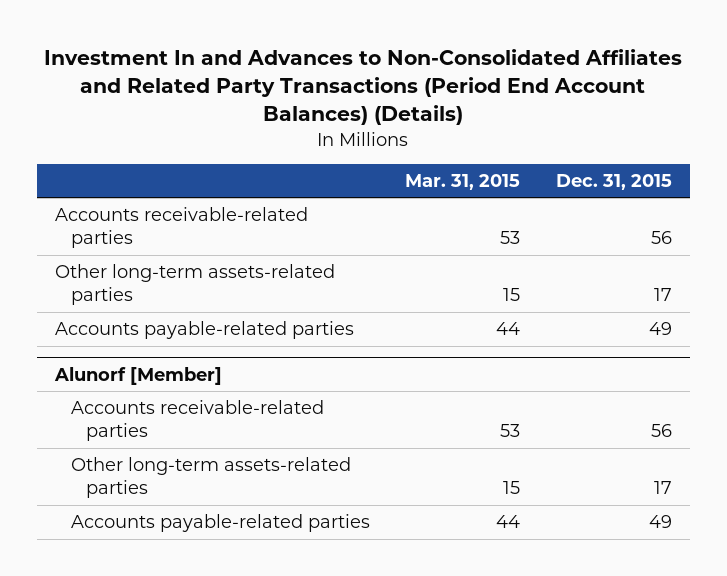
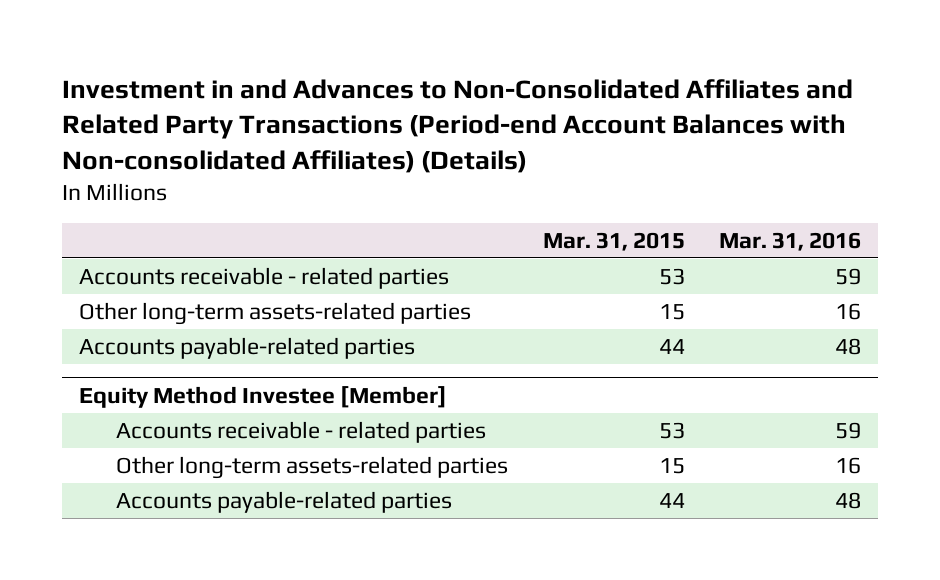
[44,49,683,126] Investment In and Advances to Non-Consolidated Affiliates and Related Party Transactions (Period End Account Balances) (Details) -> [62,78,854,174] Investment in and Advances to Non-Consolidated Affiliates and Related Party Transactions (Period-end Account Balances with Non-consolidated Affiliates) (Details)
[555,173,672,190] Dec. 31, 2015 -> none
none -> [718,231,861,251] Mar. 31, 2016
[55,207,309,249] Accounts receivable-related parties -> [79,266,450,289] Accounts receivable - related parties
[54,366,223,385] Alunorf [Member] -> [79,385,448,408] Equity Method Investee [Member]
[70,400,324,442] Accounts receivable-related parties -> [116,420,487,443] Accounts receivable - related parties

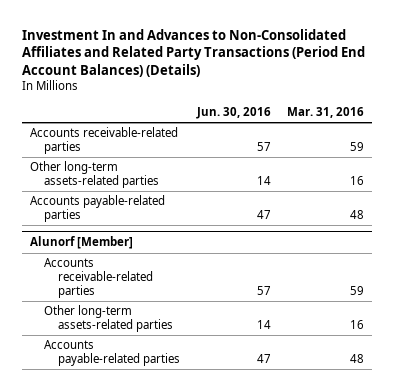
[62,78,854,174] Investment in and Advances to Non-Consolidated Affiliates and Related Party Transactions (Period-end Account Balances with Non-consolidated Affiliates) (Details) -> [22,28,366,77] Investment In and Advances to Non-Consolidated Affiliates and Related Party Transactions (Period End Account Balances) (Details)
[542,231,685,251] Mar. 31, 2015 -> none
none -> [195,107,271,120] Jun. 30, 2016
[79,266,450,289] Accounts receivable - related parties -> [30,127,179,155] Accounts receivable-related parties
[79,385,448,408] Equity Method Investee [Member] -> [30,236,134,250] Alunorf [Member]
[116,420,487,443] Accounts receivable - related parties -> [44,258,154,298] Accounts receivable-related parties

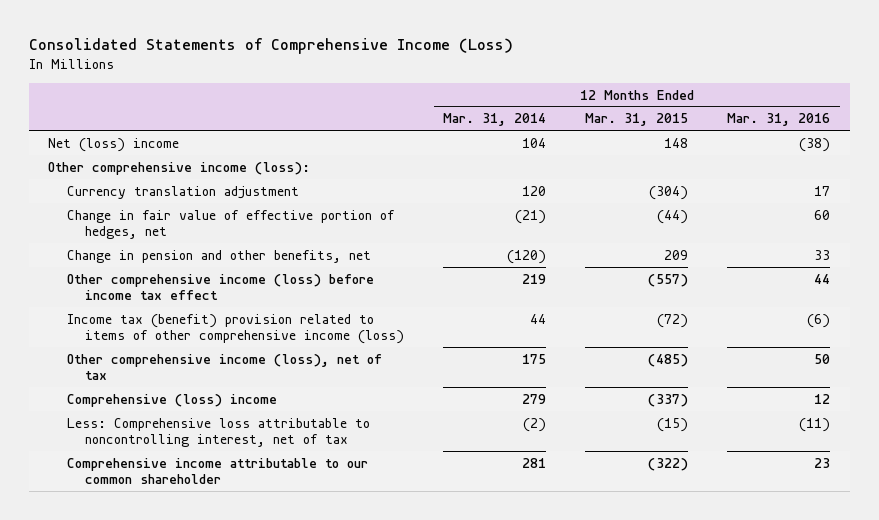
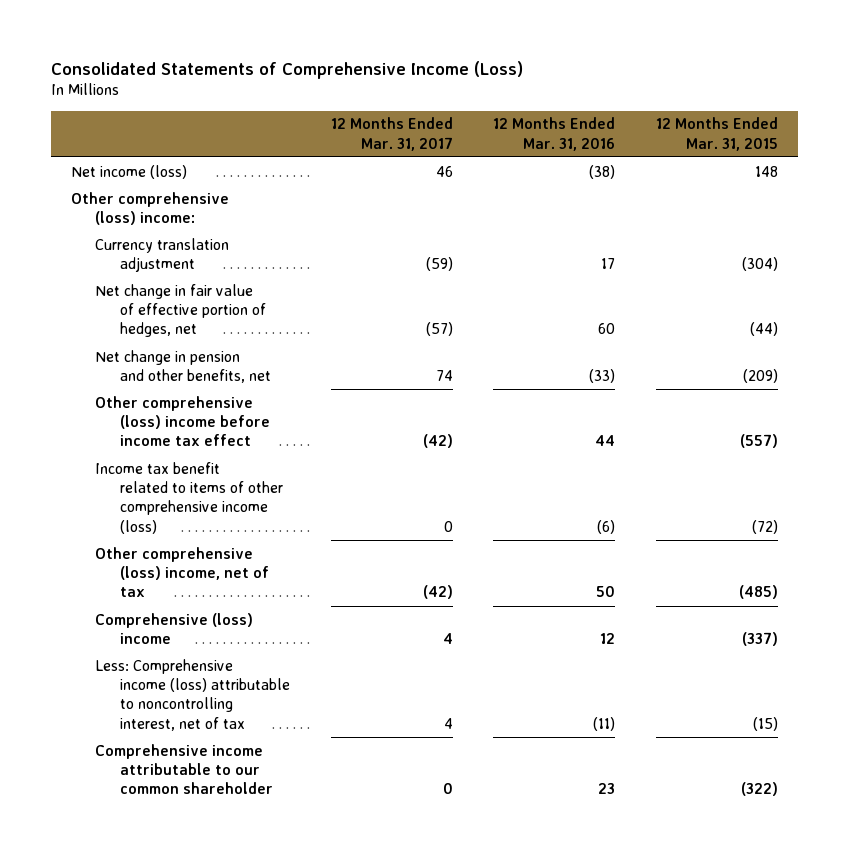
[443,113,547,127] Mar. 31, 2014 -> none
none -> [330,117,453,151] 12 Months Ended Mar. 31, 2017
[48,137,180,152] Net (loss) income -> [71,164,188,179] Net income (loss)
[48,161,311,175] Other comprehensive income (loss): -> [71,191,230,226] Other comprehensive (loss) income:
[66,209,395,240] Change in fair value of effective portion of hedges, net -> [95,283,266,338] Net change in fair value of effective portion of hedges, net
[66,249,371,263] Change in pension and other benefits, net -> [95,349,271,384] Net change in pension and other benefits, net
[664,249,689,260] 209 -> [742,369,778,384] (209)
[814,249,831,260] 33 -> [589,369,616,384] (33)
[66,273,374,301] Other comprehensive income (loss) before income tax effect -> [95,395,270,447] Other comprehensive (loss) income before income tax effect
[66,313,405,345] Income tax (benefit) provision related to items of other comprehensive income (loss) -> [95,461,283,534] Income tax benefit related to items of other comprehensive income (loss)
[66,353,382,381] Other comprehensive income (loss), net of tax -> [95,546,269,598] Other comprehensive (loss) income, net of tax
[66,417,370,448] Less: Comprehensive loss attributable to noncontrolling interest, net of tax -> [95,658,290,731] Less: Comprehensive income (loss) attributable to noncontrolling interest, net of tax

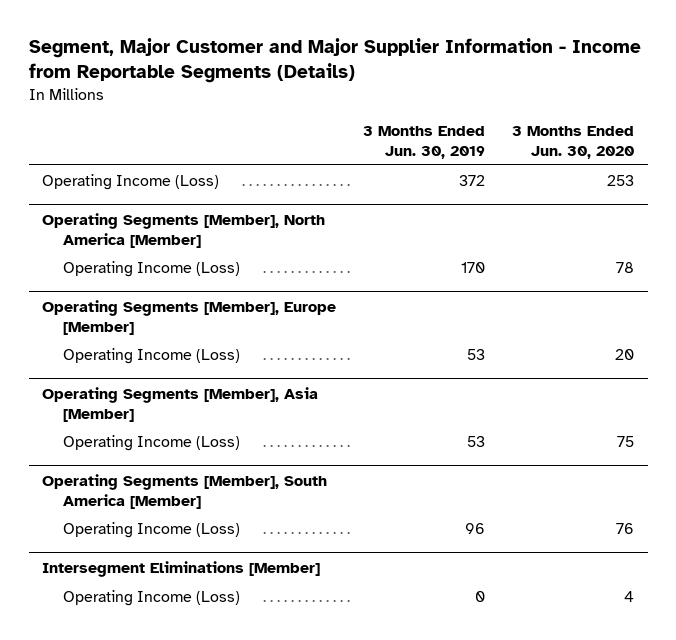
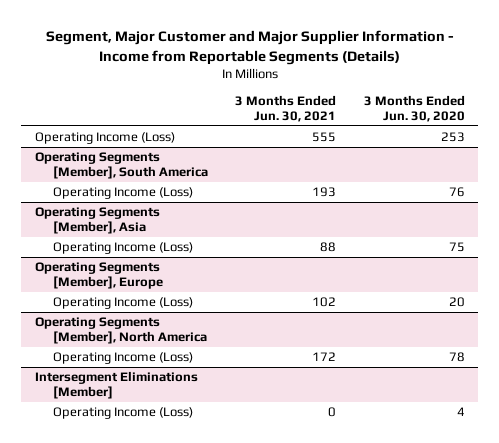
[363,125,486,159] 3 Months Ended Jun. 30, 2019 -> none
none -> [235,95,337,123] 3 Months Ended Jun. 30, 2021
[42,212,326,248] Operating Segments [Member], North America [Member] -> none
[62,260,240,277] Operating Income (Loss) -> none
[42,299,337,335] Operating Segments [Member], Europe [Member] -> none
[62,347,240,364] Operating Income (Loss) -> none
[42,386,319,422] Operating Segments [Member], Asia [Member] -> none
[62,434,240,451] Operating Income (Loss) -> none
[42,473,328,509] Operating Segments [Member], South America [Member] -> [34,151,209,180] Operating Segments [Member], South America
none -> [34,206,160,235] Operating Segments [Member], Asia
none -> [53,241,194,254] Operating Income (Loss)
none -> [34,261,164,290] Operating Segments [Member], Europe
none -> [53,296,194,309] Operating Income (Loss)
none -> [34,316,208,345] Operating Segments [Member], North America
none -> [53,351,194,364] Operating Income (Loss)

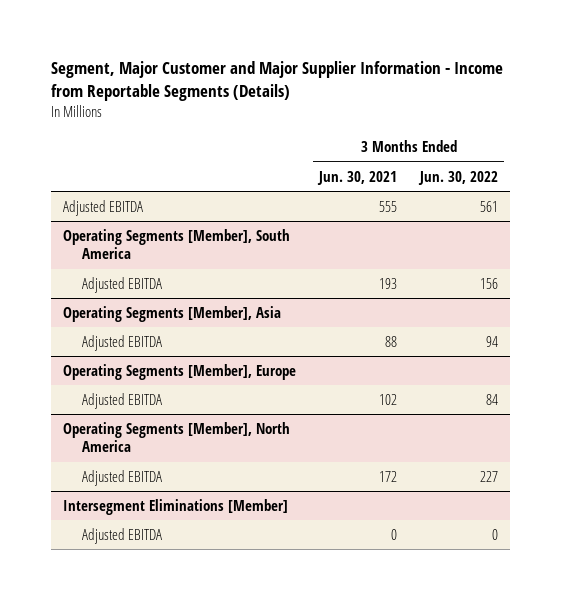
[363,95,465,123] 3 Months Ended Jun. 30, 2020 -> none
none -> [418,170,499,185] Jun. 30, 2022
[34,131,175,144] Operating Income (Loss) -> [62,199,143,216] Adjusted EBITDA
[53,186,194,199] Operating Income (Loss) -> [82,276,163,293] Adjusted EBITDA
[53,241,194,254] Operating Income (Loss) -> [82,334,163,351] Adjusted EBITDA
[53,296,194,309] Operating Income (Loss) -> [82,392,163,409] Adjusted EBITDA
[53,351,194,364] Operating Income (Loss) -> [82,469,163,486] Adjusted EBITDA
[53,406,194,419] Operating Income (Loss) -> [82,527,163,544] Adjusted EBITDA

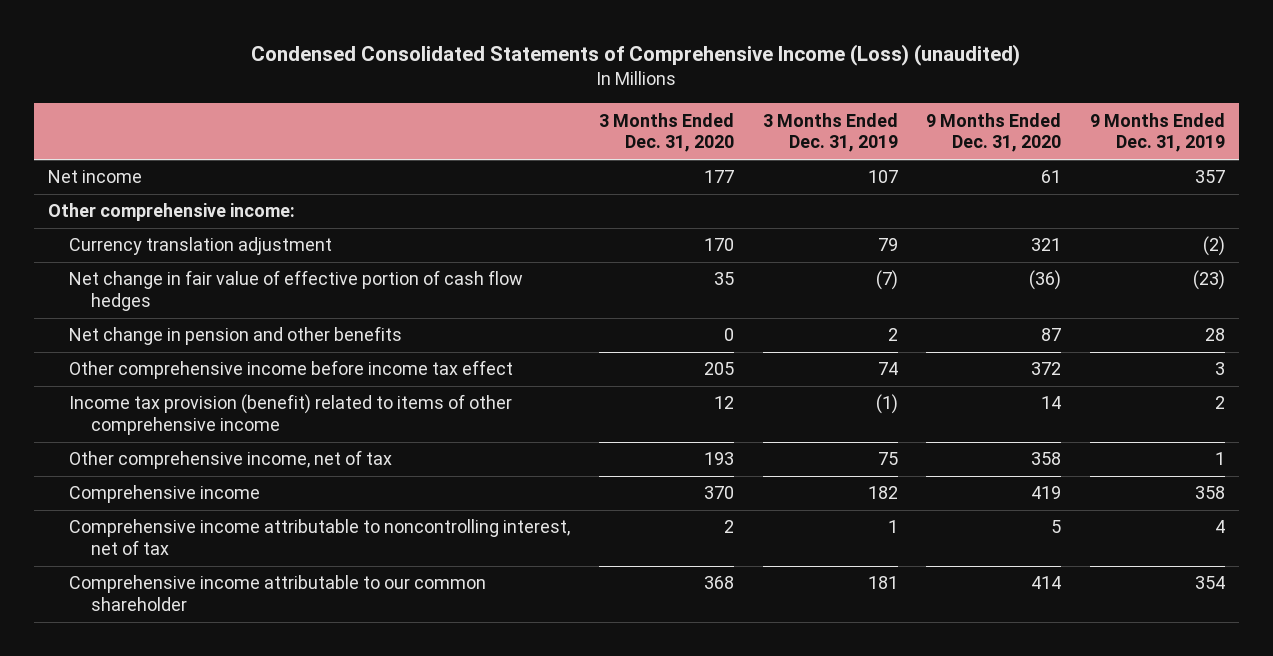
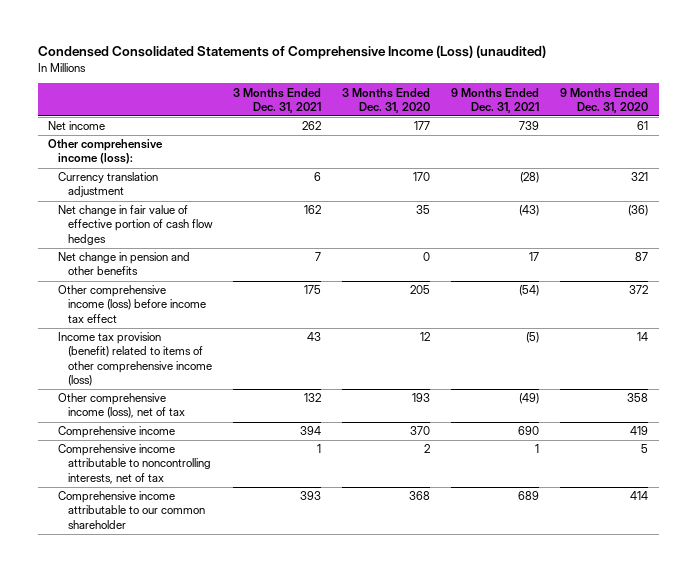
[762,112,898,153] 3 Months Ended Dec. 31, 2019 -> none
[1089,112,1225,153] 9 Months Ended Dec. 31, 2019 -> none
none -> [233,87,322,113] 3 Months Ended Dec. 31, 2021
none -> [451,87,540,113] 9 Months Ended Dec. 31, 2021
[48,203,296,222] Other comprehensive income: -> [48,139,164,165] Other comprehensive income (loss):
[69,360,514,380] Other comprehensive income before income tax effect -> [57,285,206,323] Other comprehensive income (loss) before income tax effect
[69,394,513,436] Income tax provision (benefit) related to items of other comprehensive income -> [57,332,212,386] Income tax provision (benefit) related to items of other comprehensive income (loss)
[69,450,393,470] Other comprehensive income, net of tax -> [57,393,185,419] Other comprehensive income (loss), net of tax
[69,519,571,556] Comprehensive income attributable to noncontrolling interest, net of tax -> [57,444,211,484] Comprehensive income attributable to noncontrolling interests, net of tax

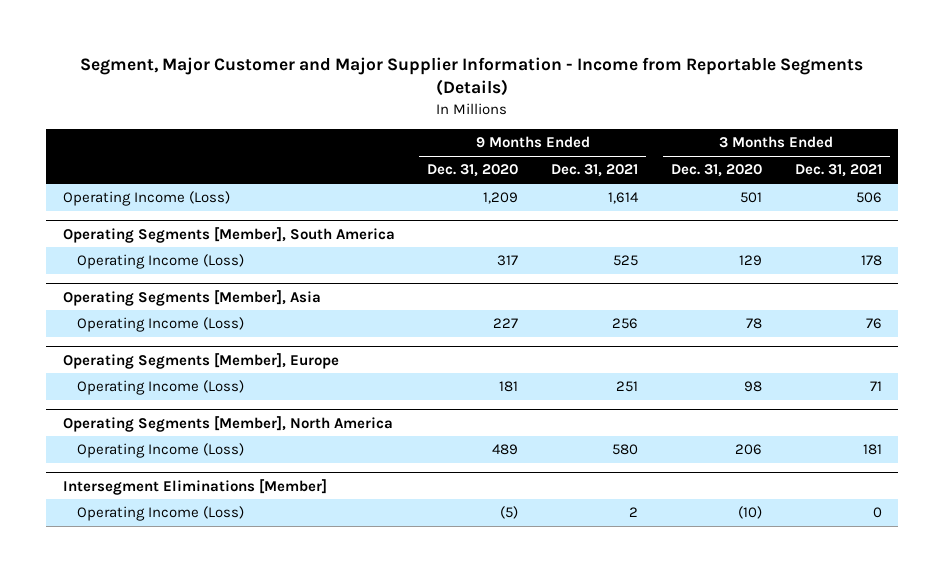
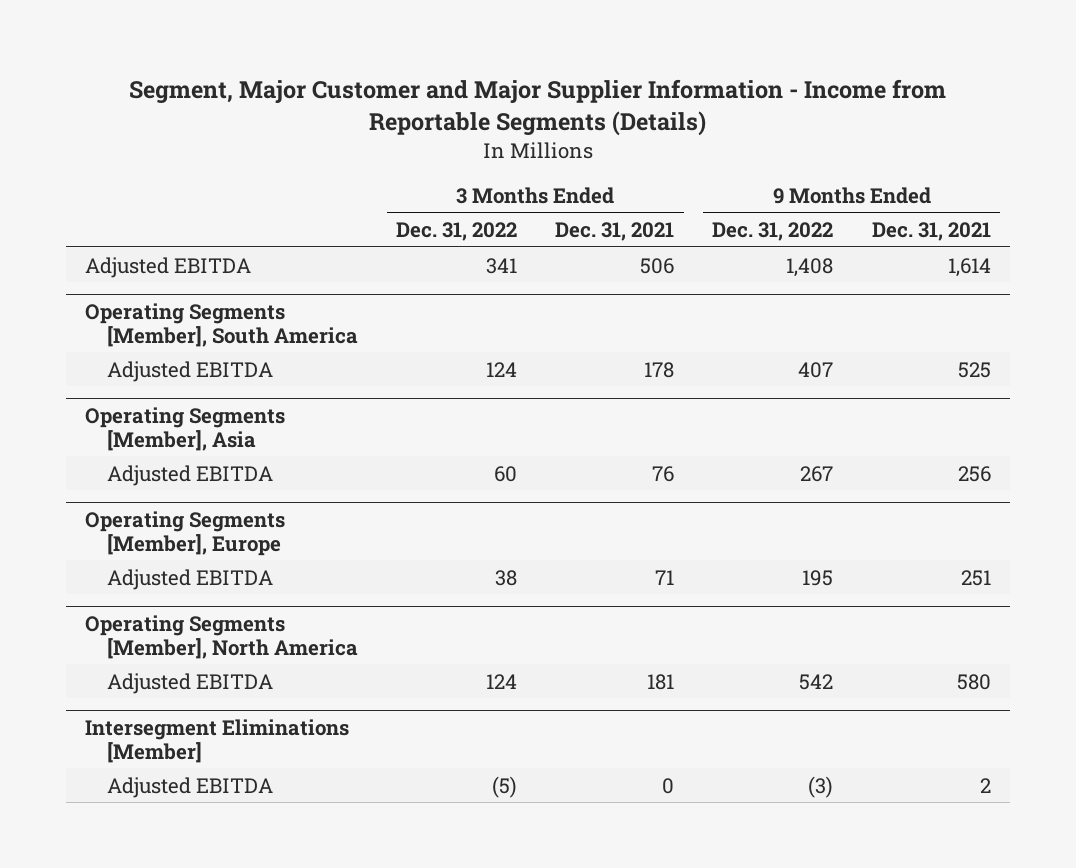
[427,164,519,178] Dec. 31, 2020 -> none
[670,164,762,178] Dec. 31, 2020 -> none
none -> [396,222,518,242] Dec. 31, 2022
none -> [712,222,834,242] Dec. 31, 2022
[62,191,230,207] Operating Income (Loss) -> [85,256,252,278] Adjusted EBITDA
[77,254,245,270] Operating Income (Loss) -> [107,360,274,382] Adjusted EBITDA
[77,317,245,333] Operating Income (Loss) -> [107,464,274,486] Adjusted EBITDA
[77,380,245,396] Operating Income (Loss) -> [107,568,274,590] Adjusted EBITDA
[77,443,245,459] Operating Income (Loss) -> [107,672,274,694] Adjusted EBITDA
[77,506,245,522] Operating Income (Loss) -> [107,776,274,798] Adjusted EBITDA

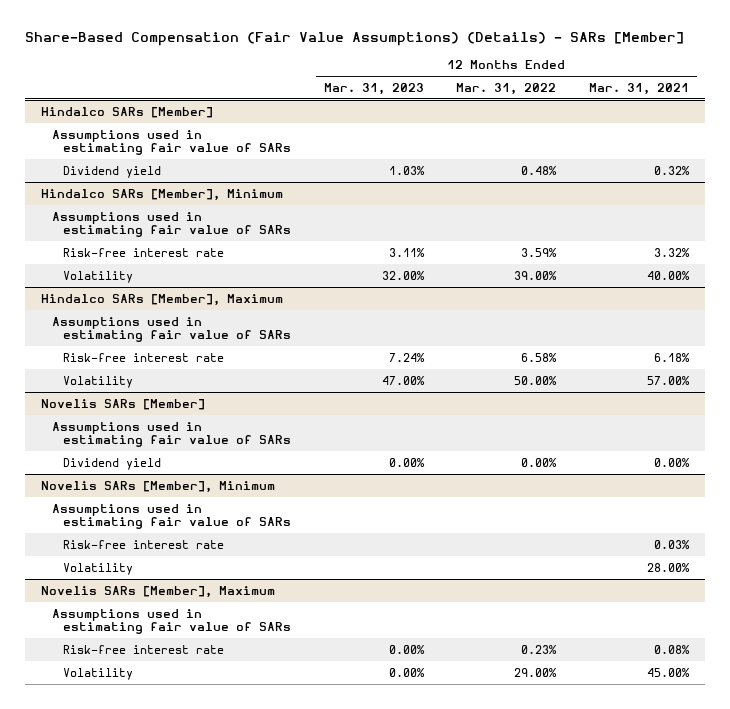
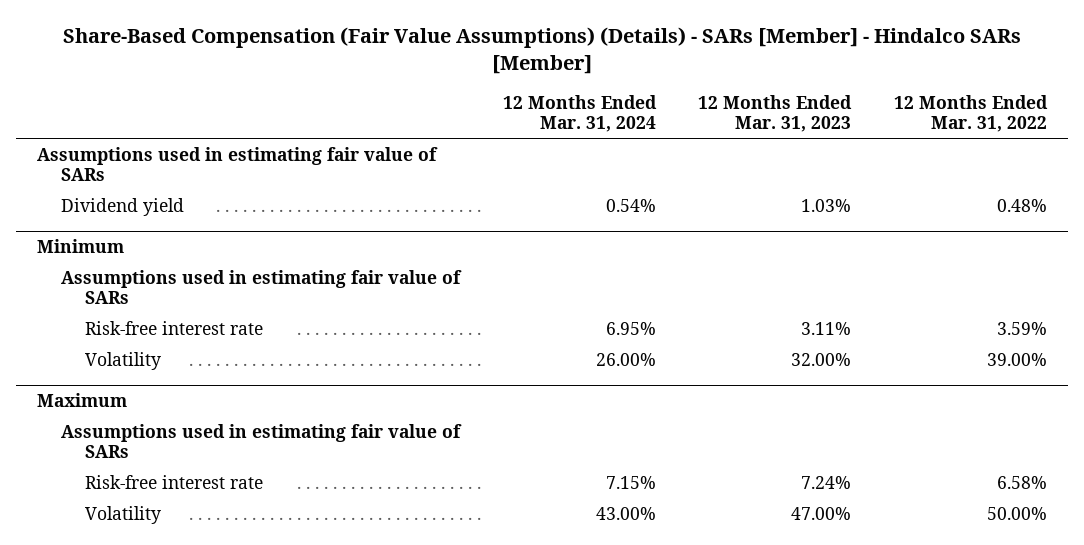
[24,32,684,47] Share-Based Compensation (Fair Value Assumptions) (Details) - SARs [Member] -> [63,26,1022,74] Share-Based Compensation (Fair Value Assumptions) (Details) - SARs [Member] - Hindalco SARs [Member]
[588,82,689,95] Mar. 31, 2021 -> none
none -> [502,94,657,133] 12 Months Ended Mar. 31, 2024
[40,106,213,118] Hindalco SARs [Member] -> none
[40,188,283,201] Hindalco SARs [Member], Minimum -> none
none -> [37,238,125,253] Minimum
[40,293,283,306] Hindalco SARs [Member], Maximum -> none
none -> [37,392,128,407] Maximum
[40,398,205,410] Novelis SARs [Member] -> none
[52,421,292,448] Assumptions used in estimating fair value of SARs -> none
[63,457,162,470] Dividend yield -> none
[40,480,275,493] Novelis SARs [Member], Minimum -> none
[52,503,292,530] Assumptions used in estimating fair value of SARs -> none
[63,539,225,549] Risk-free interest rate -> none
[63,562,134,575] Volatility -> none
[40,585,275,598] Novelis SARs [Member], Maximum -> none
[52,608,292,635] Assumptions used in estimating fair value of SARs -> none
[63,644,225,654] Risk-free interest rate -> none
[63,667,134,680] Volatility -> none

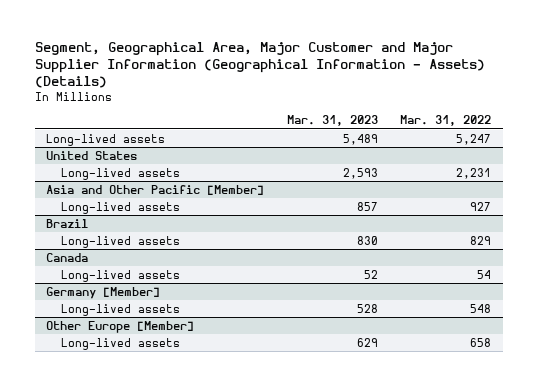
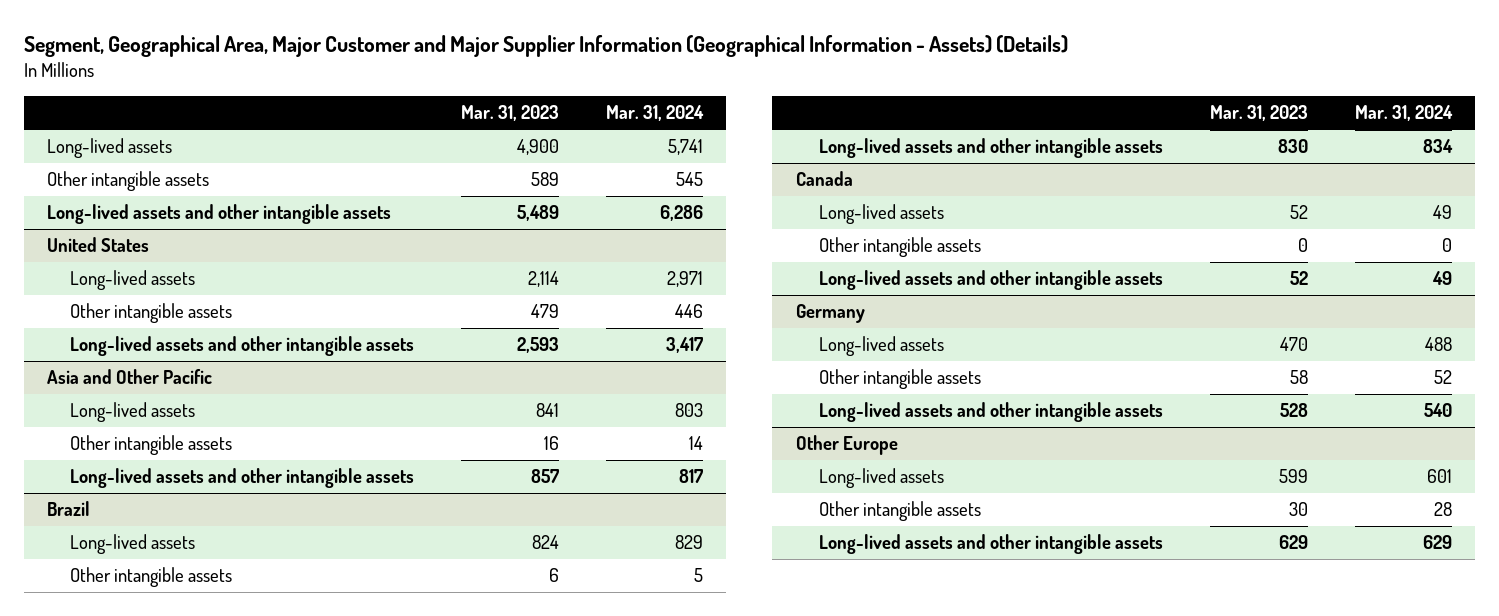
[400,115,492,127] Mar. 31, 2022 -> none
none -> [605,105,704,122] Mar. 31, 2024
[342,133,378,145] 5,489 -> [516,139,559,156] 4,900
none -> [46,171,209,192] Other intangible assets
none -> [46,204,391,225] Long-lived assets and other intangible assets
[342,167,378,179] 2,593 -> [527,271,559,288] 2,114
none -> [69,303,232,324] Other intangible assets
none -> [69,336,414,357] Long-lived assets and other intangible assets
[46,184,265,195] Asia and Other Pacific [Member] -> [46,369,212,385] Asia and Other Pacific
[356,201,378,211] 857 -> [535,403,559,418] 841
none -> [69,435,232,456] Other intangible assets
none -> [69,468,414,489] Long-lived assets and other intangible assets
[356,235,378,245] 830 -> [531,535,559,550] 824
none -> [69,567,232,588] Other intangible assets
none -> [818,138,1163,159] Long-lived assets and other intangible assets
none -> [818,237,981,258] Other intangible assets
none -> [818,270,1163,291] Long-lived assets and other intangible assets
[46,286,161,299] Germany [Member] -> [795,304,865,324] Germany
[356,303,378,313] 528 -> [1279,337,1308,352] 470
none -> [818,369,981,390] Other intangible assets
none -> [818,402,1163,423] Long-lived assets and other intangible assets
[46,320,195,333] Other Europe [Member] -> [795,435,898,456] Other Europe
[356,337,378,347] 629 -> [1278,469,1308,484] 599
none -> [818,501,981,522] Other intangible assets
none -> [818,534,1163,555] Long-lived assets and other intangible assets

